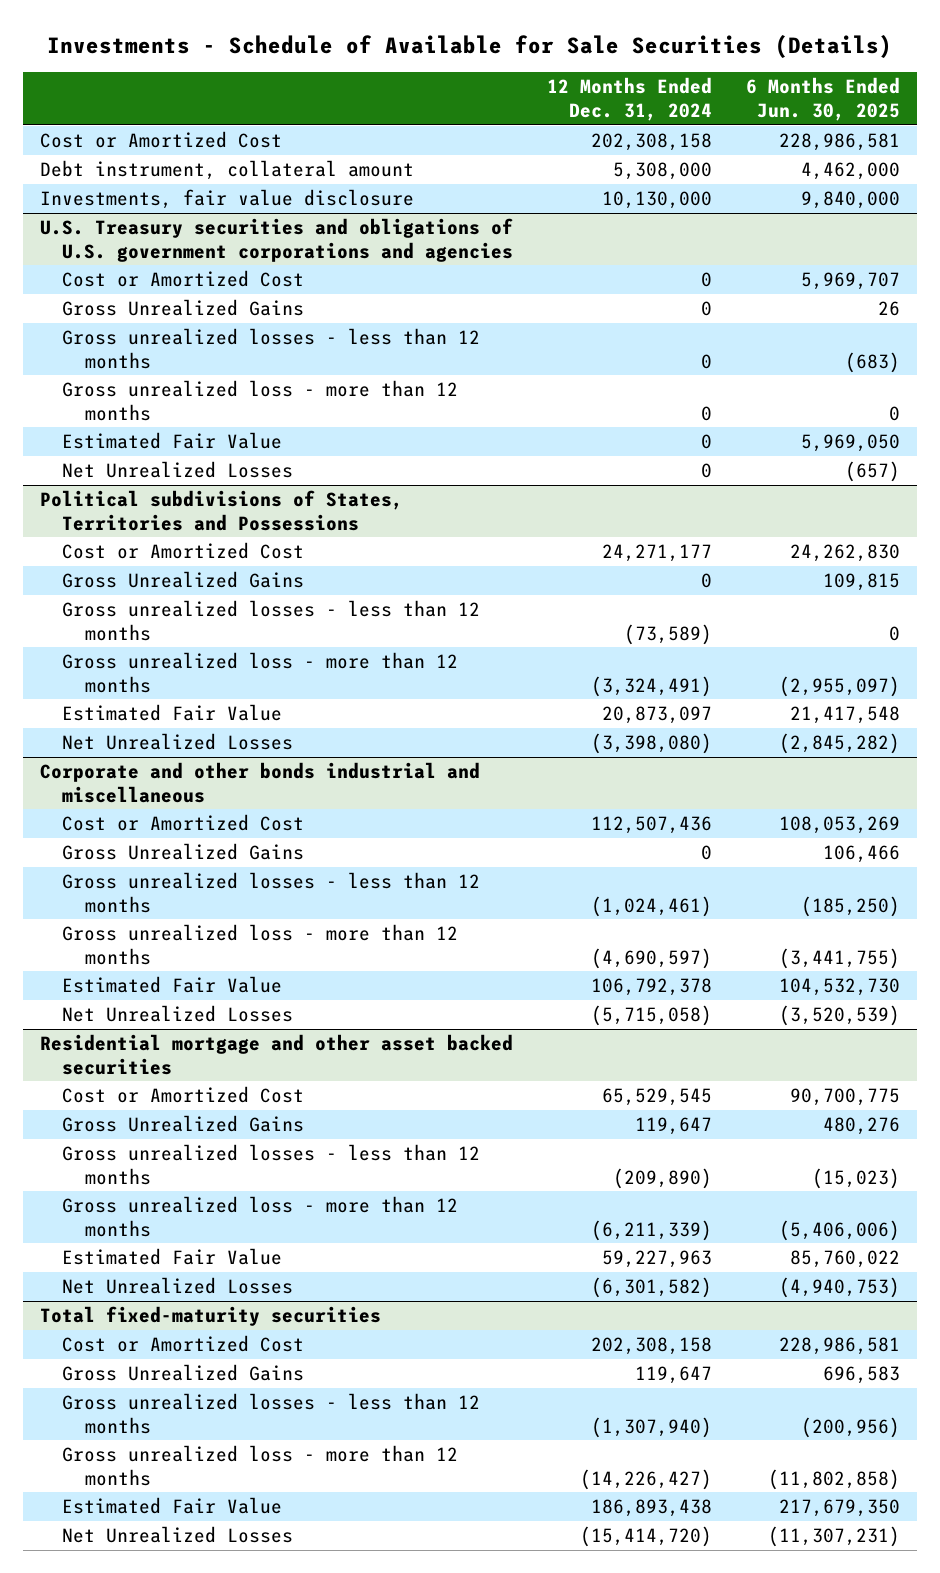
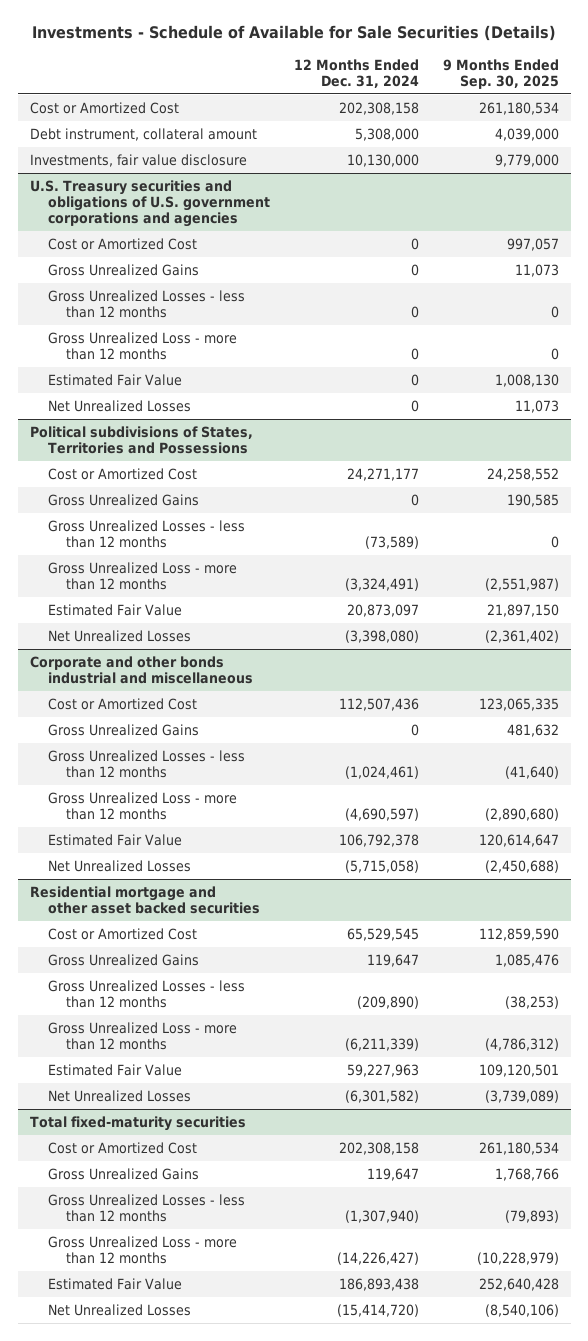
[745,77,900,121] 6 Months Ended Jun. 30, 2025 -> none
none -> [442,58,559,89] 9 Months Ended Sep. 30, 2025
[62,328,481,369] Gross unrealized losses - less than 12 months -> [47,289,245,318] Gross Unrealized Losses - less than 12 months
[62,380,459,421] Gross unrealized loss - more than 12 months -> [47,331,237,360] Gross Unrealized Loss - more than 12 months
[62,600,481,641] Gross unrealized losses - less than 12 months -> [47,519,245,548] Gross Unrealized Losses - less than 12 months
[62,652,459,693] Gross unrealized loss - more than 12 months -> [47,561,237,590] Gross Unrealized Loss - more than 12 months
[62,872,481,913] Gross unrealized losses - less than 12 months -> [47,749,245,778] Gross Unrealized Losses - less than 12 months
[62,924,459,965] Gross unrealized loss - more than 12 months -> [47,791,237,820] Gross Unrealized Loss - more than 12 months
[62,1144,481,1185] Gross unrealized losses - less than 12 months -> [47,979,245,1008] Gross Unrealized Losses - less than 12 months
[62,1196,459,1237] Gross unrealized loss - more than 12 months -> [47,1021,237,1050] Gross Unrealized Loss - more than 12 months
[62,1393,481,1434] Gross unrealized losses - less than 12 months -> [47,1193,245,1222] Gross Unrealized Losses - less than 12 months
[62,1445,459,1486] Gross unrealized loss - more than 12 months -> [47,1235,237,1264] Gross Unrealized Loss - more than 12 months

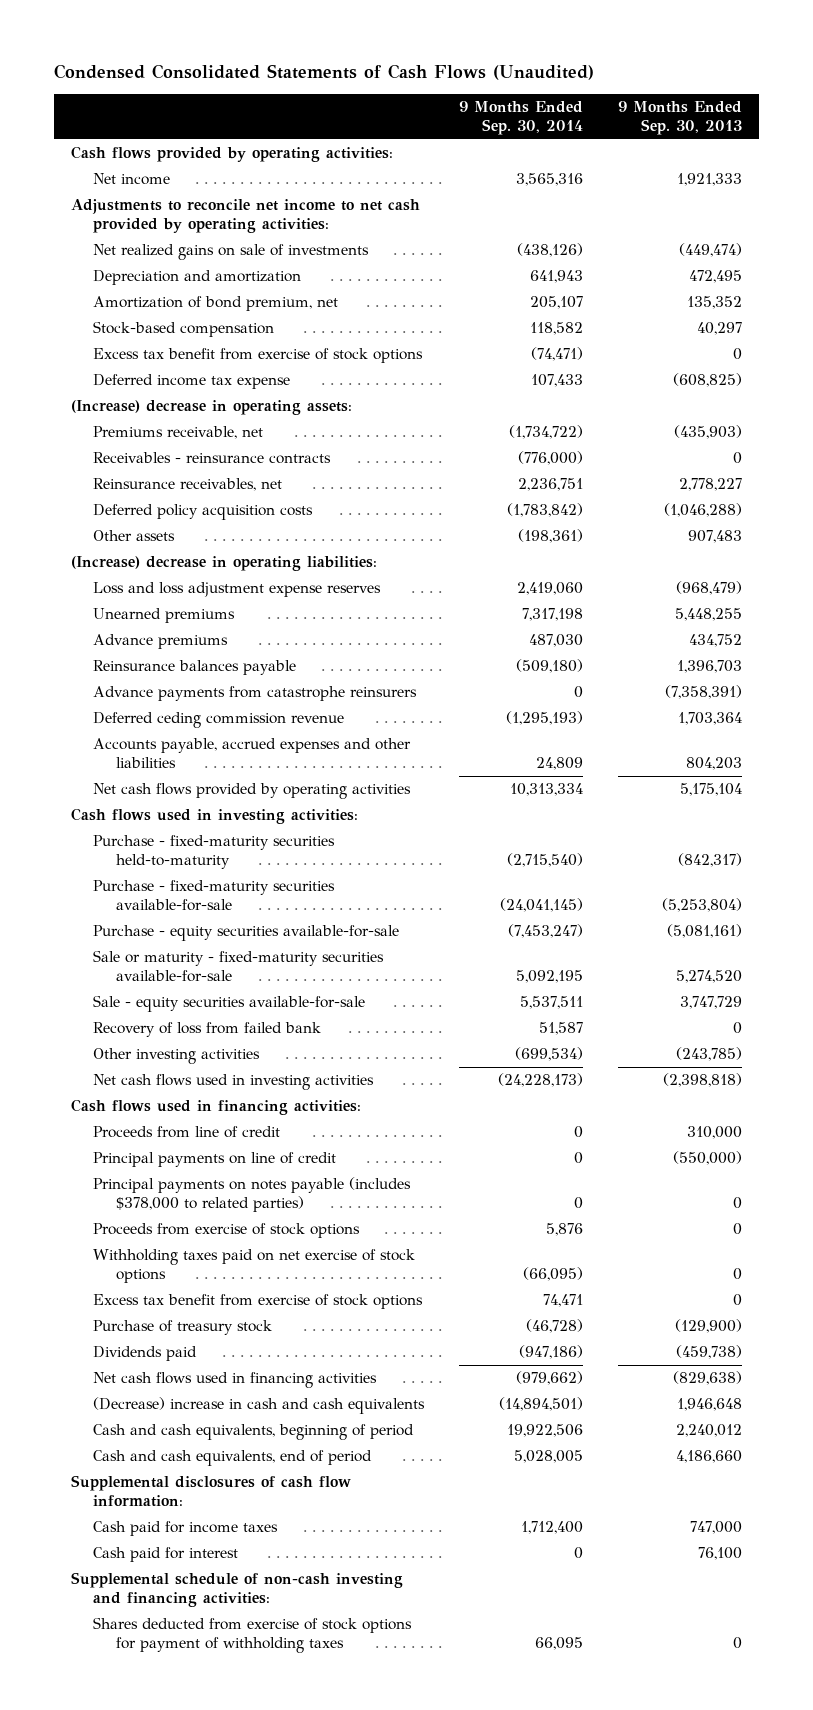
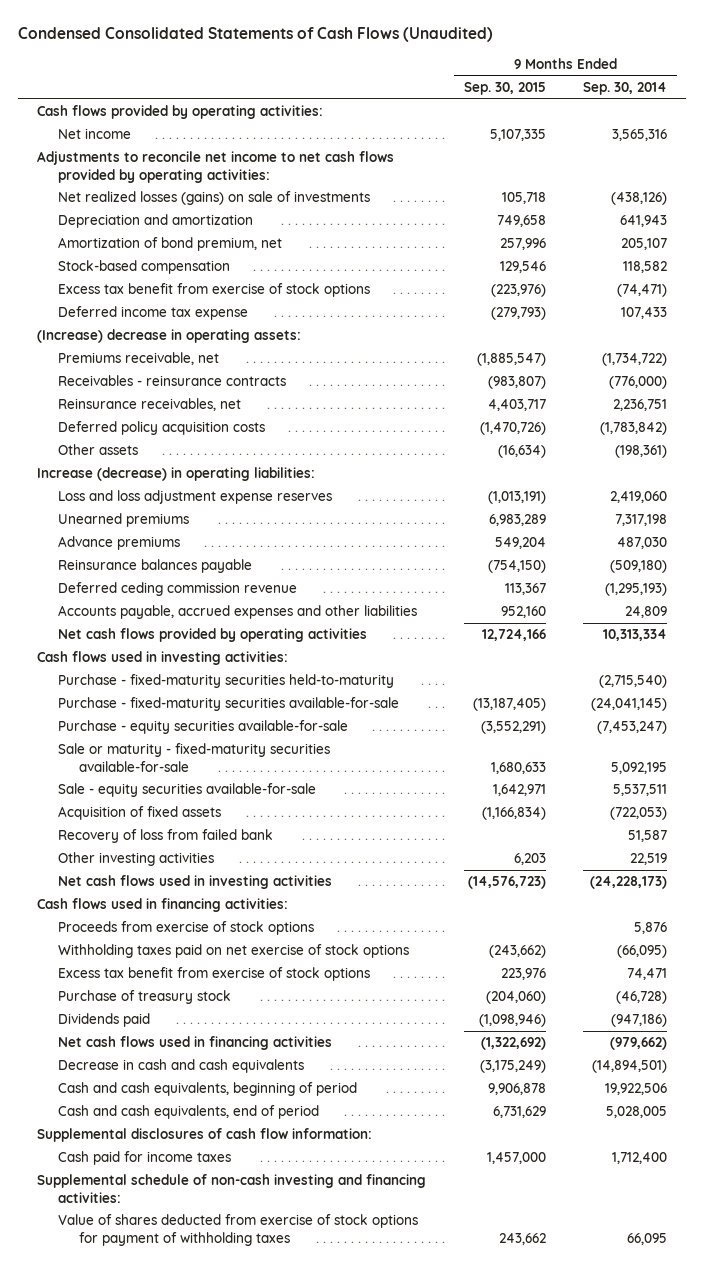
[617,101,742,136] 9 Months Ended Sep. 30, 2013 -> none
none -> [463,82,546,96] Sep. 30, 2015
[71,199,421,234] Adjustments to reconcile net income to net cash provided by operating activities: -> [37,151,395,183] Adjustments to reconcile net income to net cash flows provided by operating activities:
[93,244,370,261] Net realized gains on sale of investments -> [57,191,370,206] Net realized losses (gains) on sale of investments
[71,556,378,572] (Increase) decrease in operating liabilities: -> [37,467,316,482] Increase (decrease) in operating liabilities:
[93,686,418,702] Advance payments from catastrophe reinsurers -> none
none -> [57,806,221,821] Acquisition of fixed assets
[515,1047,584,1062] (699,534) -> [630,853,668,866] 22,519
[93,1126,281,1139] Proceeds from line of credit -> none
[93,1152,337,1168] Principal payments on line of credit -> none
[93,1177,412,1213] Principal payments on notes payable (includes $378,000 to related parties) -> none
[93,1397,426,1415] (Decrease) increase in cash and cash equivalents -> [57,1059,304,1074] Decrease in cash and cash equivalents
[93,1547,239,1563] Cash paid for interest -> none
[93,1617,413,1654] Shares deducted from exercise of stock options for payment of withholding taxes -> [57,1214,418,1246] Value of shares deducted from exercise of stock options for payment of withholding taxes

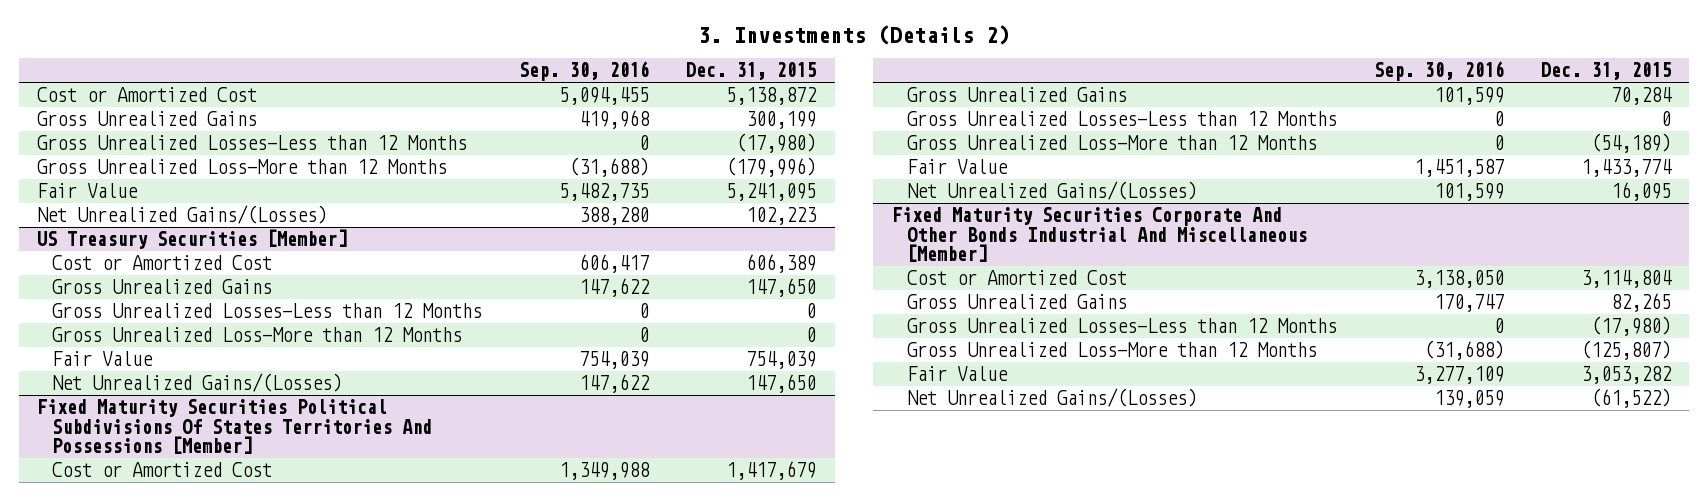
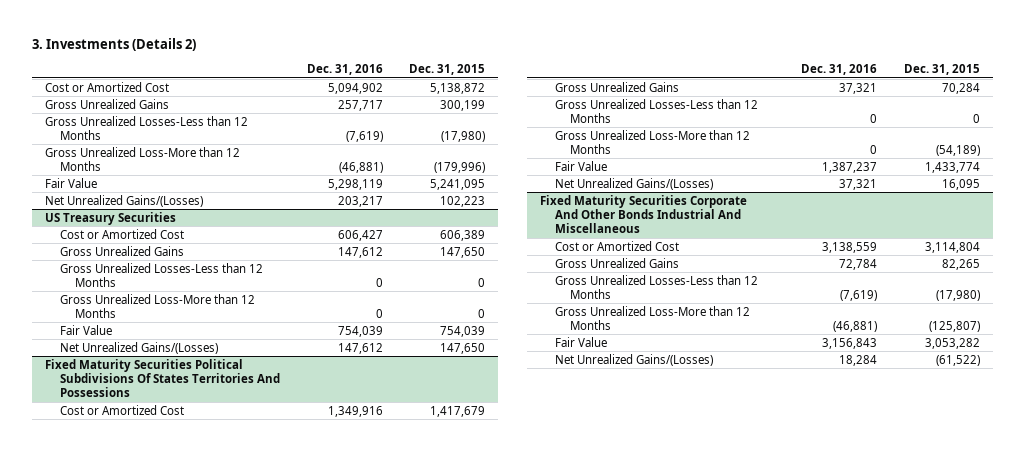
[519,61,650,82] Sep. 30, 2016 -> none
none -> [306,64,383,76] Dec. 31, 2016
[37,229,348,250] US Treasury Securities [Member] -> [45,211,177,225] US Treasury Securities
[37,399,433,455] Fixed Maturity Securities Political Subdivisions Of States Territories And Possessions [Member] -> [45,358,281,398] Fixed Maturity Securities Political Subdivisions Of States Territories And Possessions
[891,207,1307,263] Fixed Maturity Securities Corporate And Other Bonds Industrial And Miscellaneous [Member] -> [539,194,747,234] Fixed Maturity Securities Corporate And Other Bonds Industrial And Miscellaneous

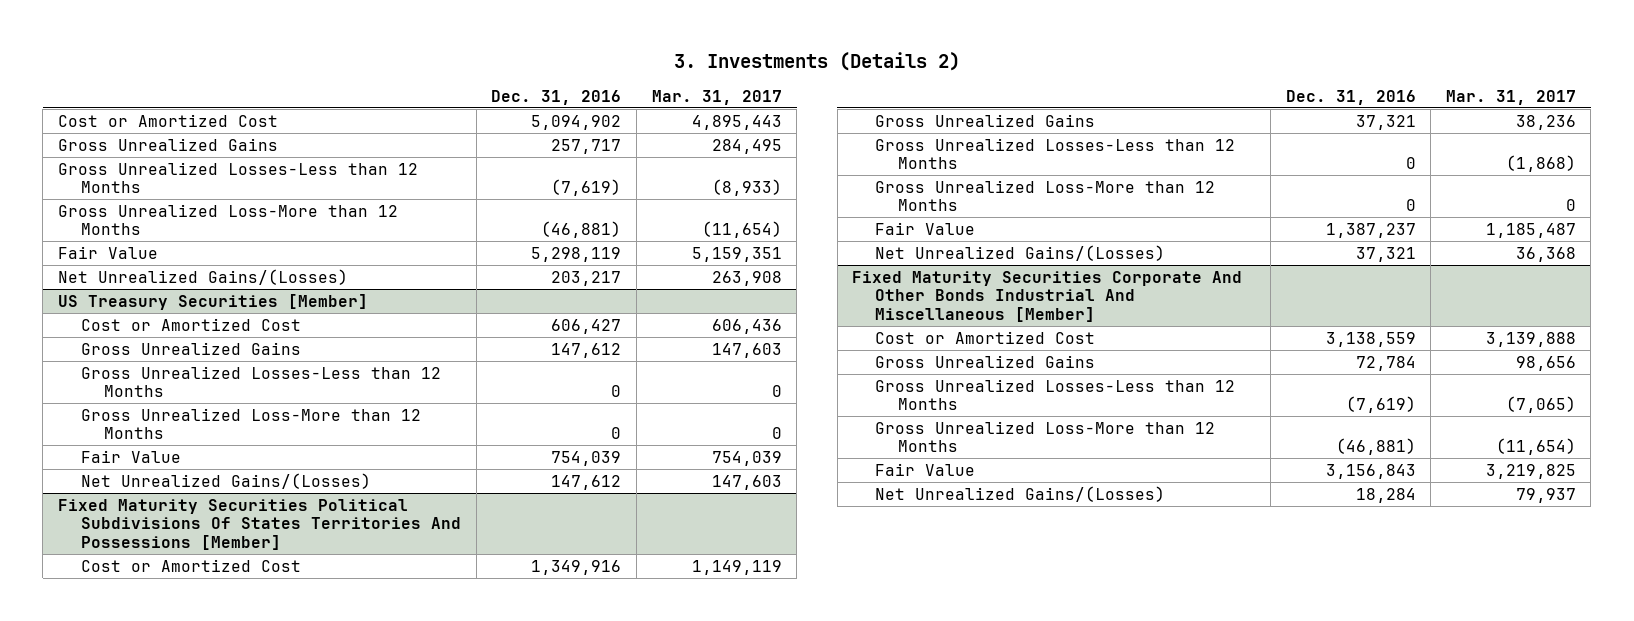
[409,64,486,76] Dec. 31, 2015 -> none
none -> [651,89,782,105] Mar. 31, 2017
[45,211,177,225] US Treasury Securities -> [57,293,368,310] US Treasury Securities [Member]
[45,358,281,398] Fixed Maturity Securities Political Subdivisions Of States Territories And Possessions -> [57,498,461,551] Fixed Maturity Securities Political Subdivisions Of States Territories And Possessions [Member]
[539,194,747,234] Fixed Maturity Securities Corporate And Other Bonds Industrial And Miscellaneous -> [852,270,1243,323] Fixed Maturity Securities Corporate And Other Bonds Industrial And Miscellaneous [Member]

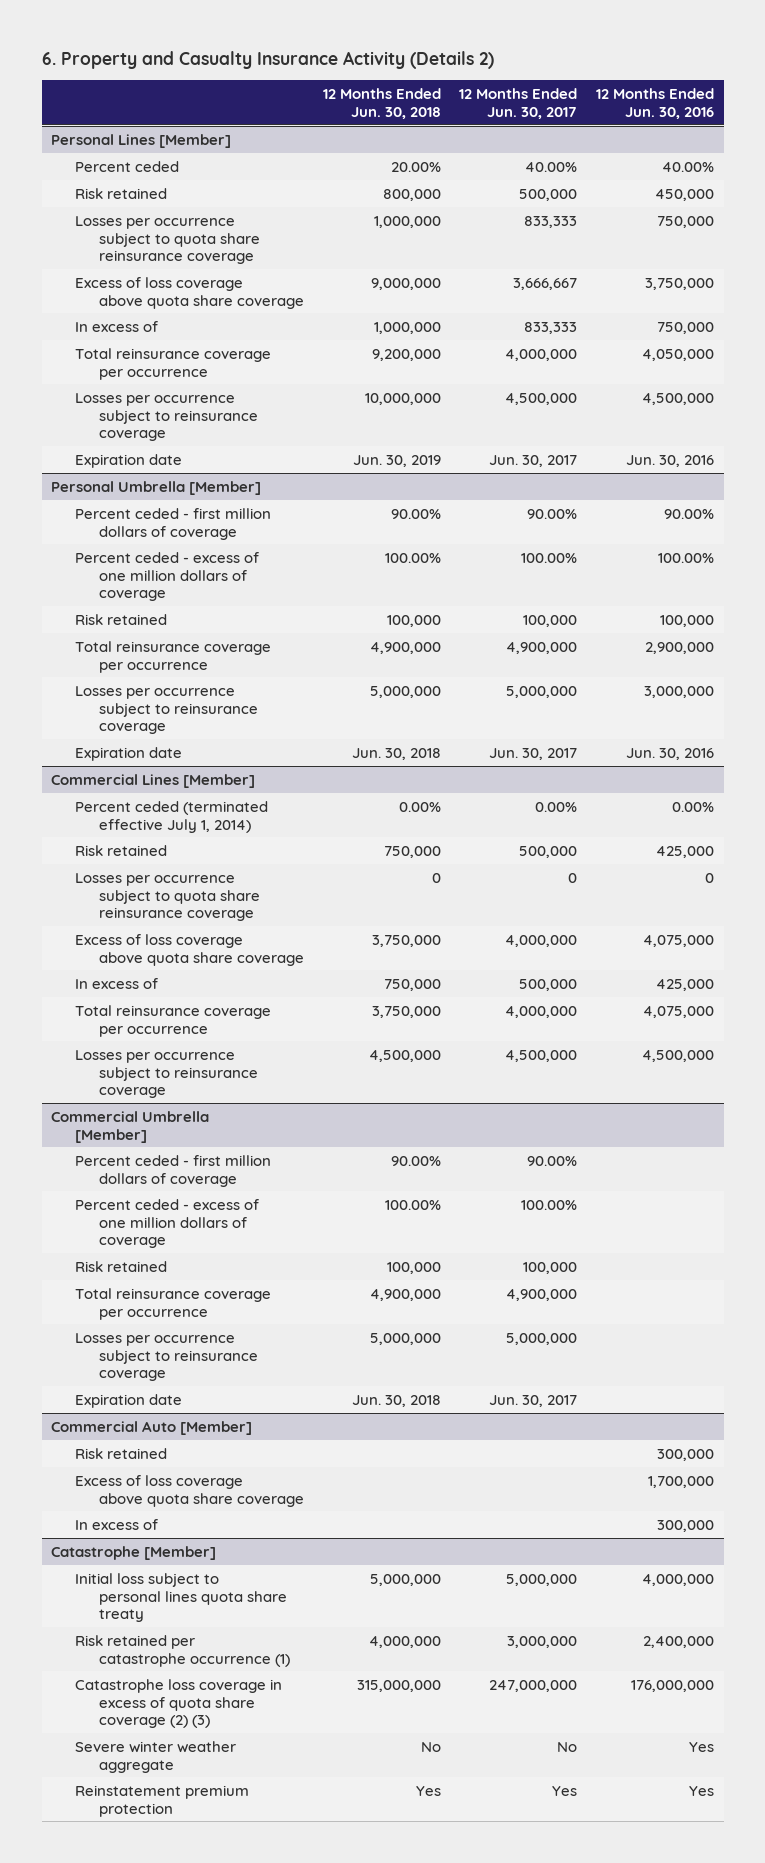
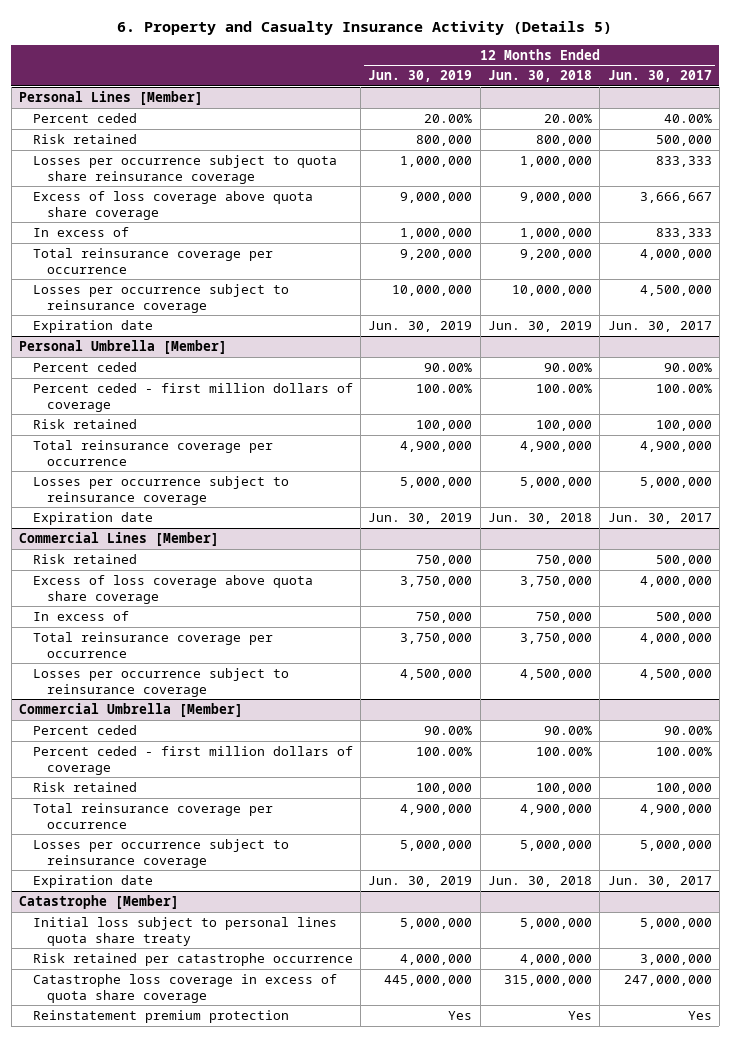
[41,51,494,70] 6. Property and Casualty Insurance Activity (Details 2) -> [117,20,613,35] 6. Property and Casualty Insurance Activity (Details 5)
[596,87,715,119] 12 Months Ended Jun. 30, 2016 -> none
none -> [368,70,473,83] Jun. 30, 2019
[74,551,259,602] Percent ceded - excess of one million dollars of coverage -> none
none -> [32,362,137,373] Percent ceded
[390,508,441,519] 90.00% -> [535,384,592,394] 100.00%
[527,508,578,519] 90.00% -> [655,384,712,394] 100.00%
[74,800,268,833] Percent ceded (terminated effective July 1, 2014) -> none
[74,872,260,922] Losses per occurrence subject to quota share reinsurance coverage -> none
[74,1198,259,1249] Percent ceded - excess of one million dollars of coverage -> none
none -> [32,725,137,736] Percent ceded
[390,1155,441,1166] 90.00% -> [535,747,592,757] 100.00%
[527,1155,578,1166] 90.00% -> [655,747,712,757] 100.00%
[50,1420,252,1435] Commercial Auto [Member] -> none
[74,1447,167,1459] Risk retained -> none
[74,1474,304,1507] Excess of loss coverage above quota share coverage -> none
[74,1518,158,1530] In excess of -> none
[74,1740,236,1773] Severe winter weather aggregate -> none
[74,1634,290,1667] Risk retained per catastrophe occurrence (1) -> [32,953,353,967] Risk retained per catastrophe occurrence
[74,1678,282,1729] Catastrophe loss coverage in excess of quota share coverage (2) (3) -> [32,974,337,1003] Catastrophe loss coverage in excess of quota share coverage

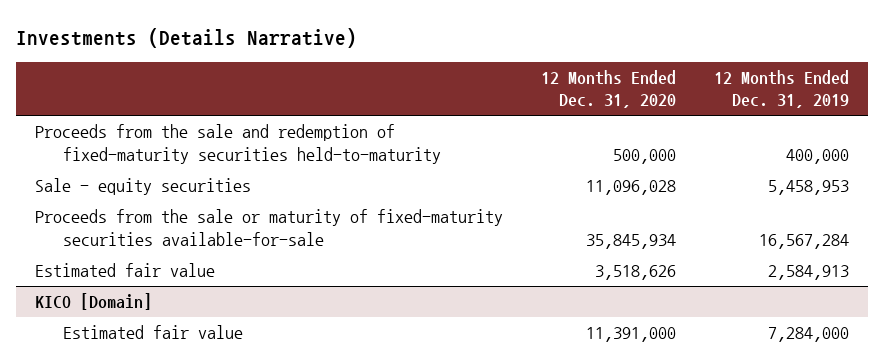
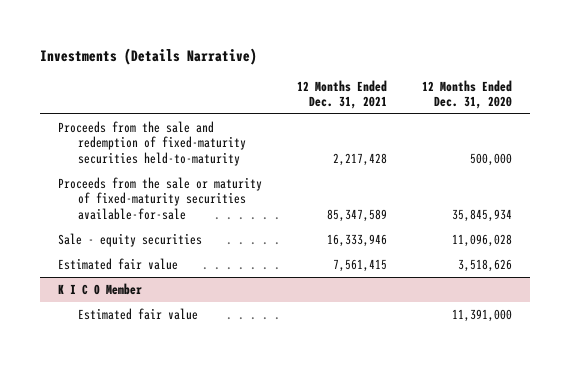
[713,70,849,109] 12 Months Ended Dec. 31, 2019 -> none
none -> [297,79,388,109] 12 Months Ended Dec. 31, 2021
[34,178,251,196] Sale - equity securities -> [58,232,203,247] Sale - equity securities
[34,293,152,311] KICO [Domain] -> [58,282,143,295] K I C O Member

